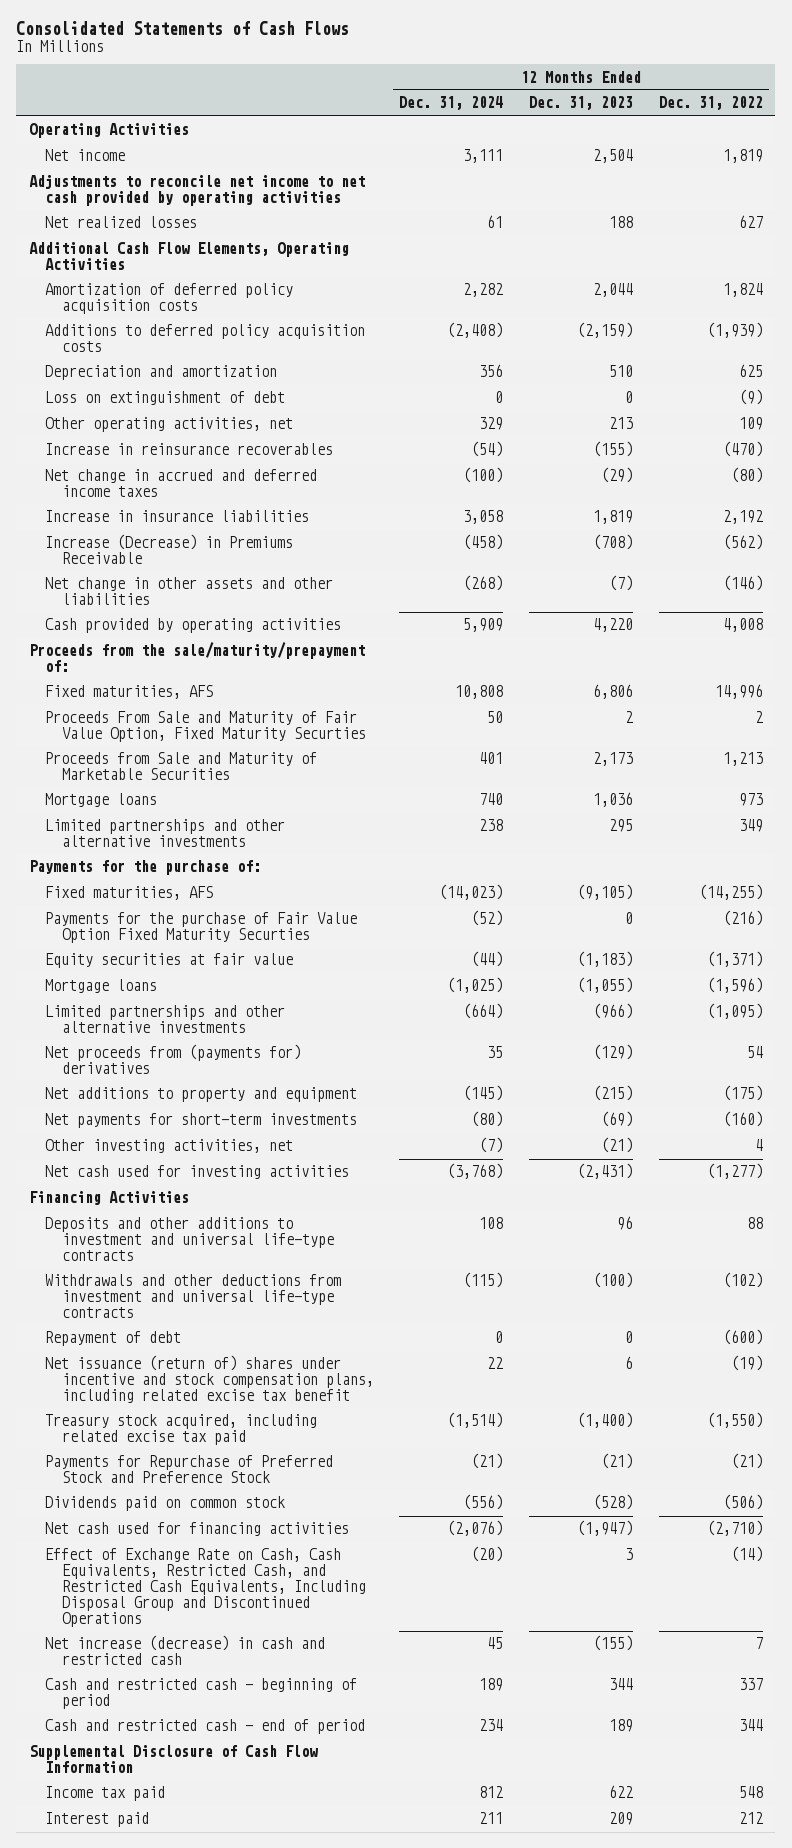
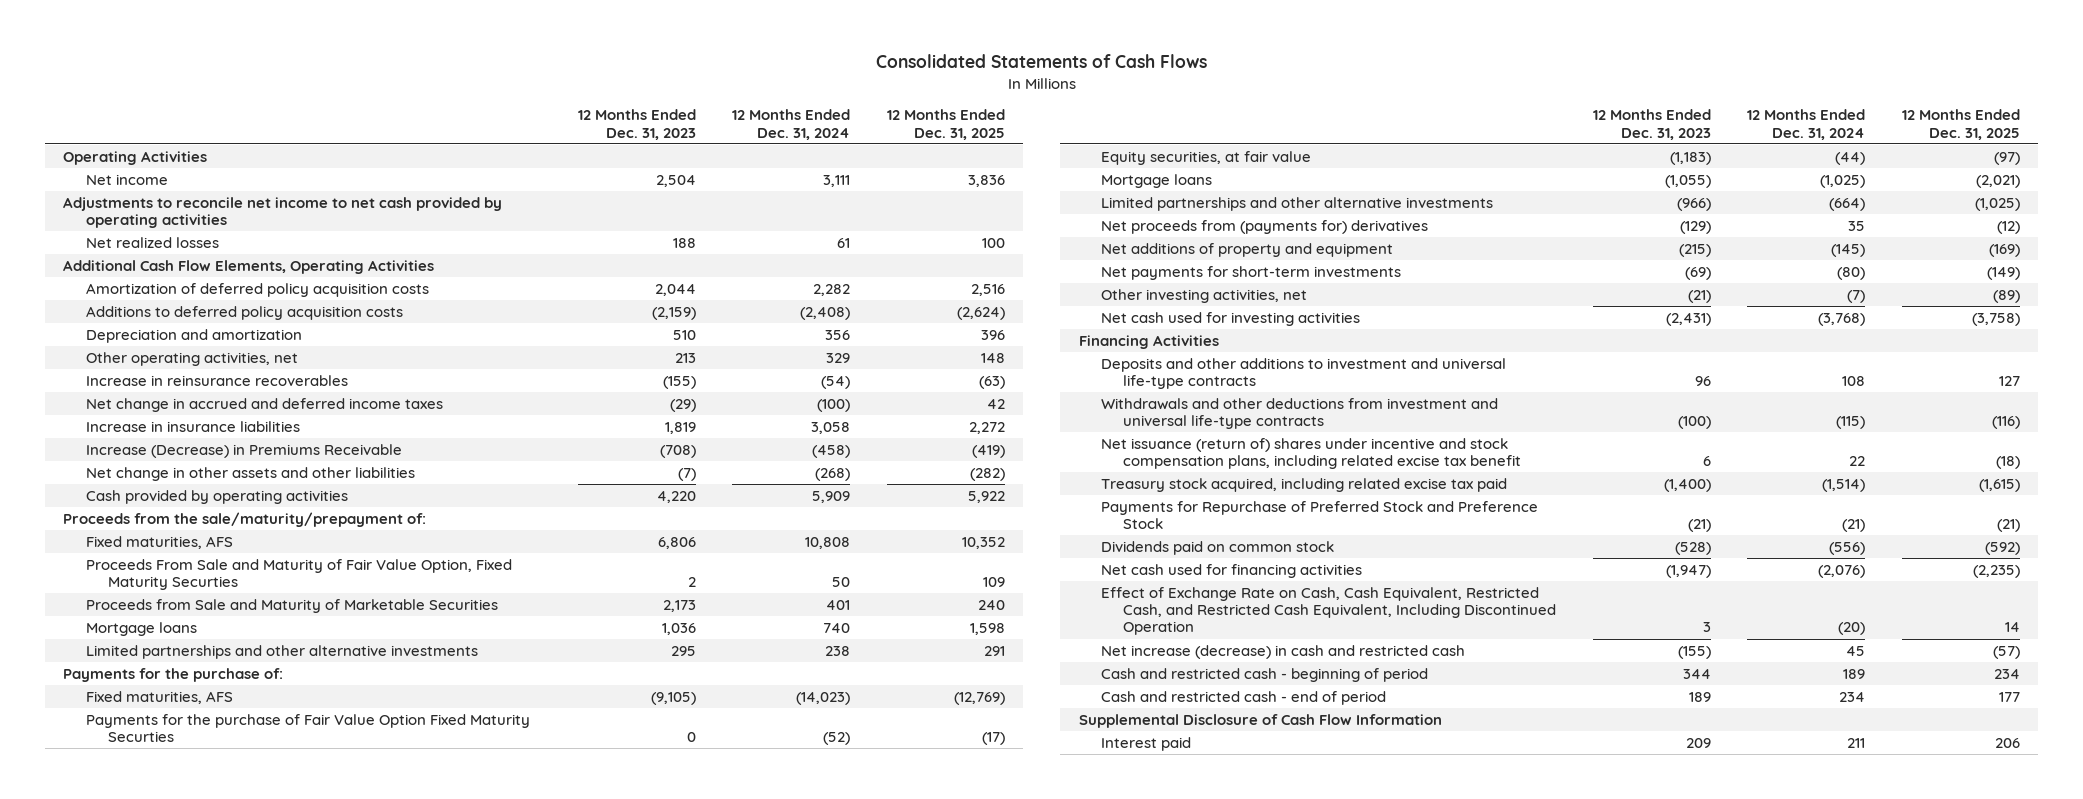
[658,96,763,111] Dec. 31, 2022 -> none
none -> [886,109,1005,140] 12 Months Ended Dec. 31, 2025
[45,391,286,406] Loss on extinguishment of debt -> none
[45,953,294,969] Equity securities at fair value -> [1100,150,1311,165] Equity securities, at fair value
[45,1087,358,1103] Net additions to property and equipment -> [1100,242,1393,257] Net additions of property and equipment
[45,1331,182,1347] Repayment of debt -> none
[45,1548,366,1627] Effect of Exchange Rate on Cash, Cash Equivalents, Restricted Cash, and Restricted Cash Equivalents, Including Disposal Group and Discontinued Operations -> [1100,586,1557,636] Effect of Exchange Rate on Cash, Cash Equivalent, Restricted Cash, and Restricted Cash Equivalent, Including Discontinued Operation
[45,1786,166,1802] Income tax paid -> none

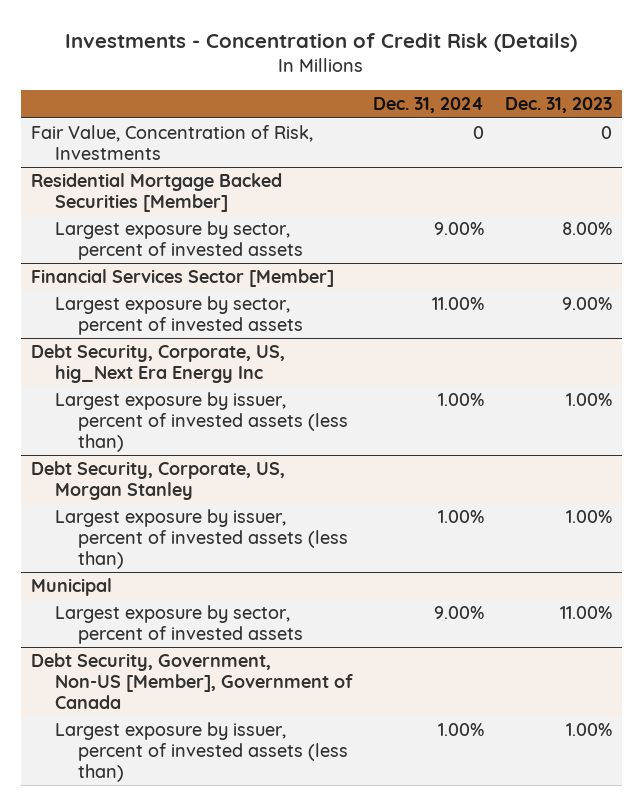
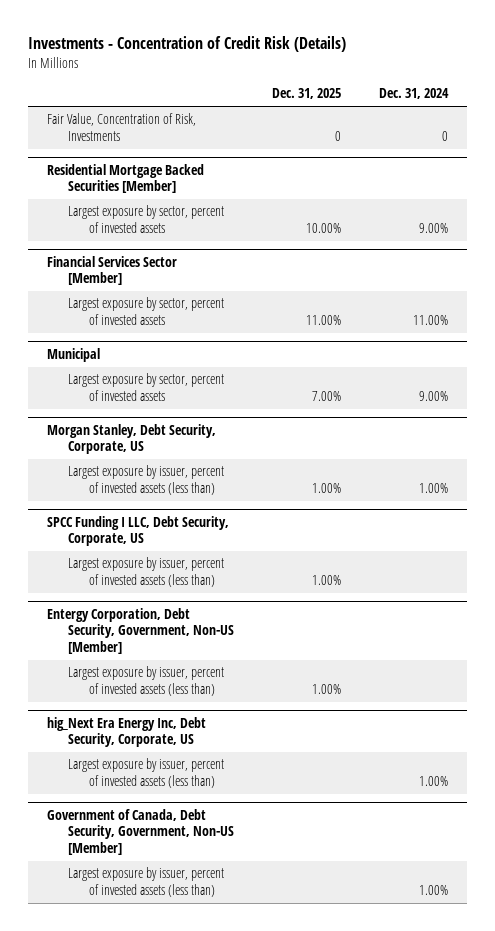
[504,97,612,114] Dec. 31, 2023 -> none
none -> [271,88,341,100] Dec. 31, 2025
[30,344,285,383] Debt Security, Corporate, US, hig_Next Era Energy Inc -> none
[54,392,349,452] Largest exposure by issuer, percent of invested assets (less than) -> none
[30,461,285,500] Debt Security, Corporate, US, Morgan Stanley -> none
[54,509,349,569] Largest exposure by issuer, percent of invested assets (less than) -> none
[30,653,353,709] Debt Security, Government, Non-US [Member], Government of Canada -> none
none -> [47,423,217,455] Morgan Stanley, Debt Security, Corporate, US
none -> [47,515,230,547] SPCC Funding I LLC, Debt Security, Corporate, US
none -> [68,557,225,588] Largest exposure by issuer, percent of invested assets (less than)
none -> [47,607,235,655] Entergy Corporation, Debt Security, Government, Non-US [Member]
none -> [68,666,225,697] Largest exposure by issuer, percent of invested assets (less than)
none -> [47,716,207,748] hig_Next Era Energy Inc, Debt Security, Corporate, US
none -> [68,758,225,789] Largest exposure by issuer, percent of invested assets (less than)
none -> [47,808,235,856] Government of Canada, Debt Security, Government, Non-US [Member]
none -> [68,867,225,898] Largest exposure by issuer, percent of invested assets (less than)

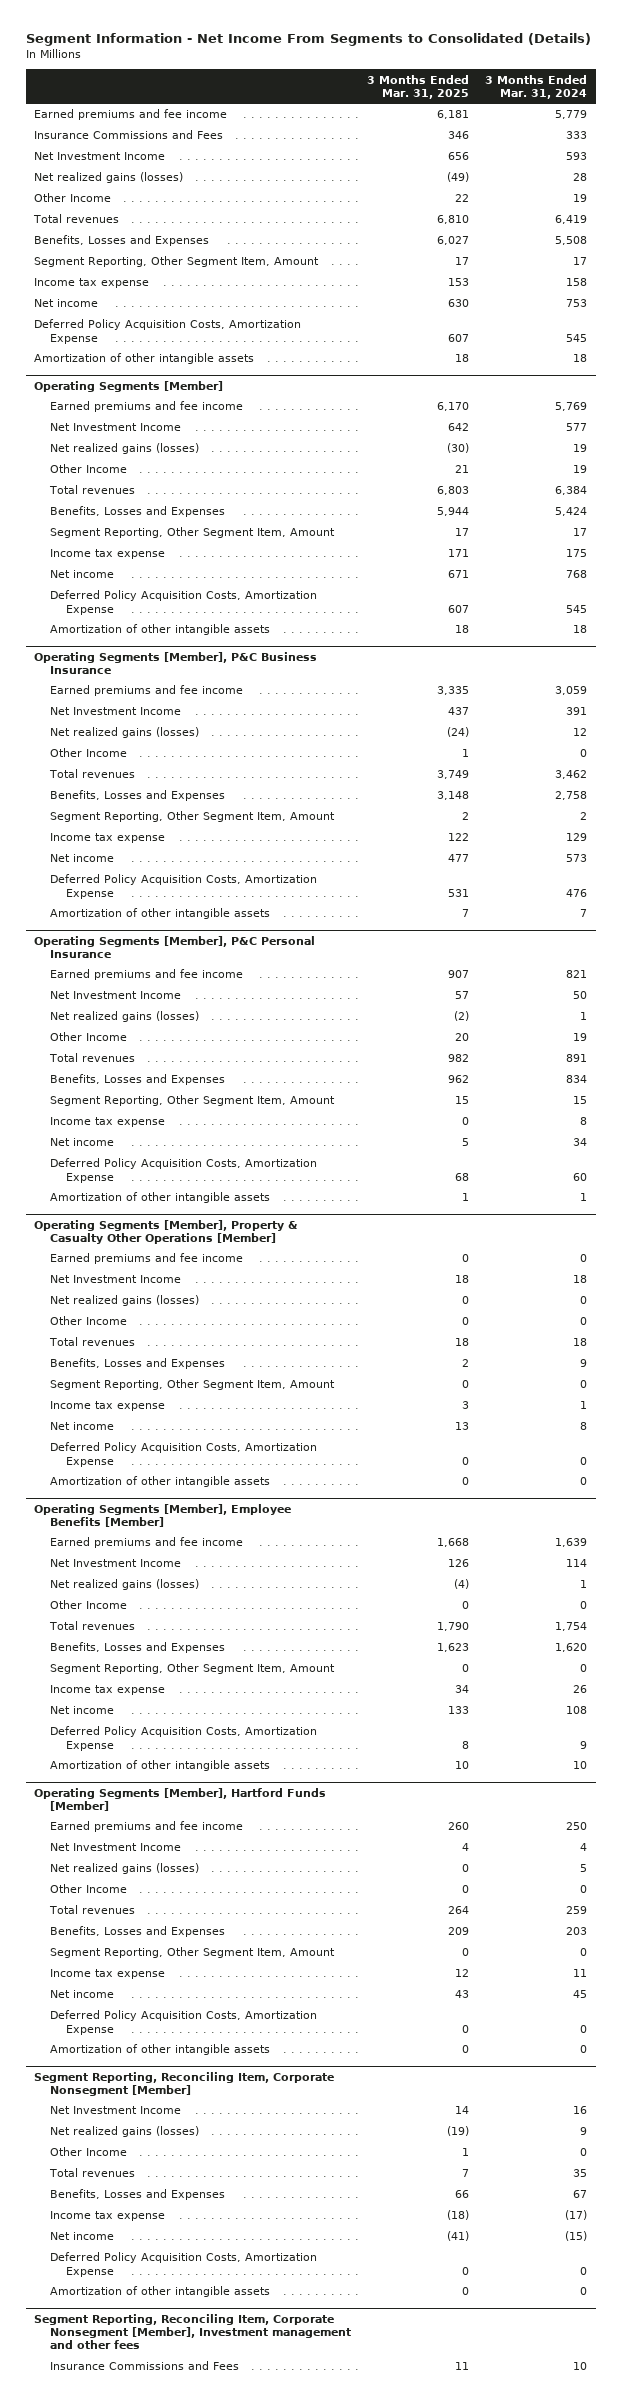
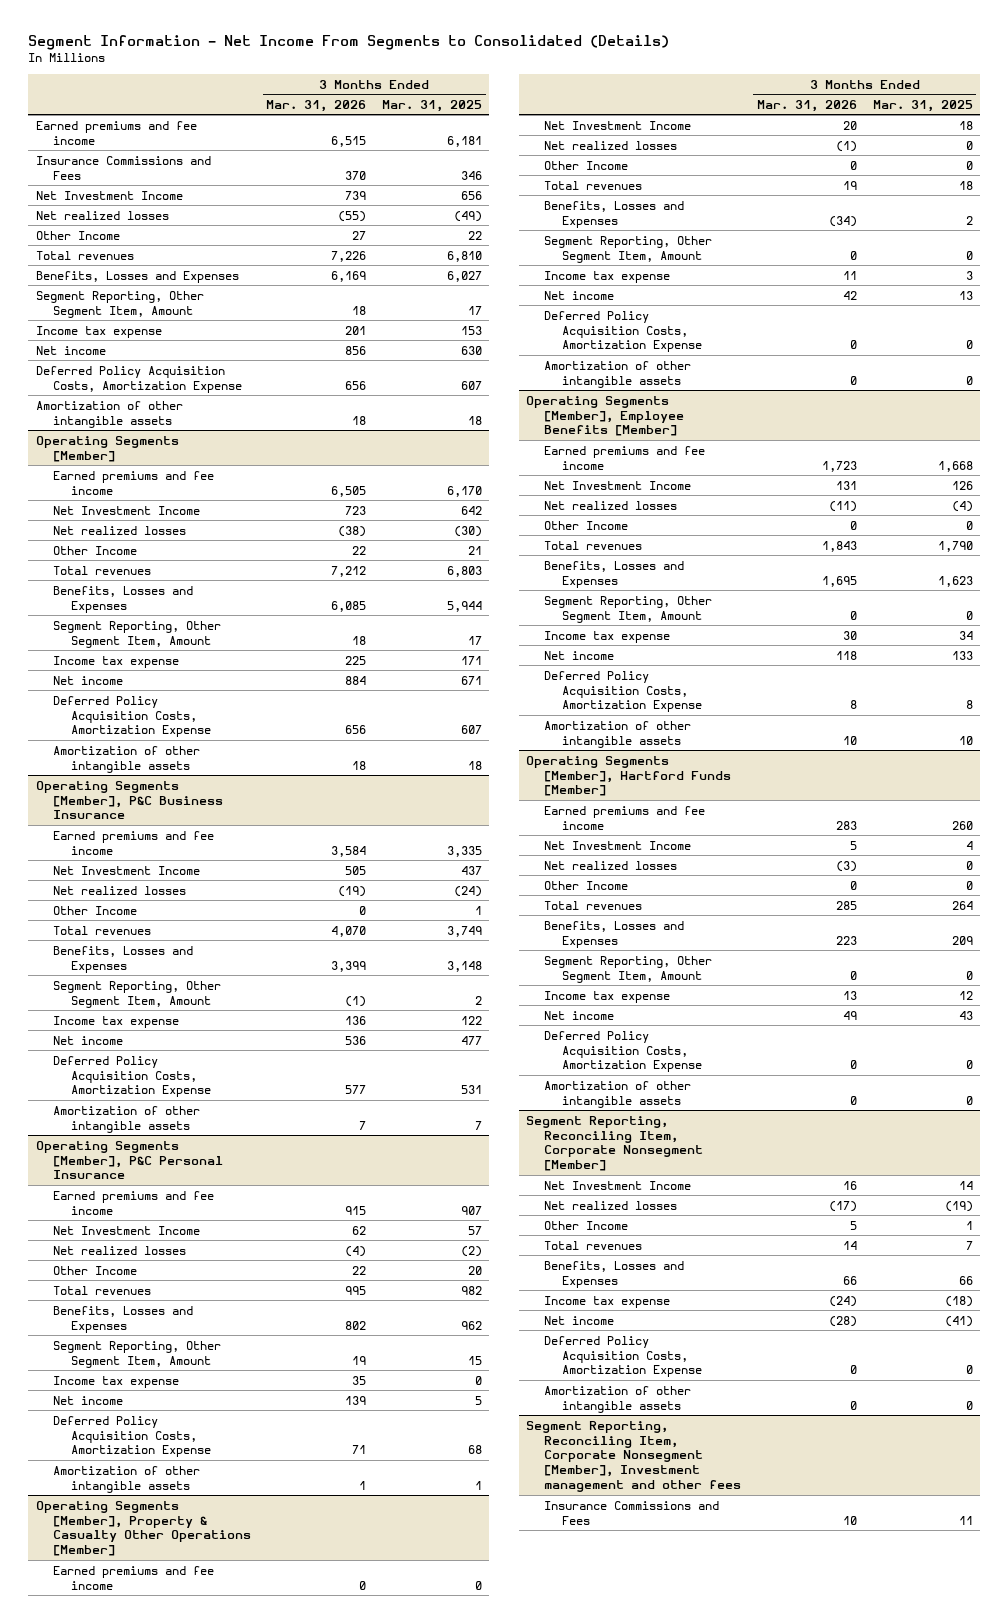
[485,74,588,99] 3 Months Ended Mar. 31, 2024 -> none
none -> [266,99,367,112] Mar. 31, 2026
[34,172,184,184] Net realized gains (losses) -> [35,210,169,220] Net realized losses
[50,443,200,455] Net realized gains (losses) -> [53,525,187,535] Net realized losses
[50,727,200,739] Net realized gains (losses) -> [53,885,187,895] Net realized losses
[50,1011,200,1023] Net realized gains (losses) -> [53,1245,187,1255] Net realized losses
[50,1295,200,1307] Net realized gains (losses) -> [543,140,677,150] Net realized losses
[50,1579,200,1591] Net realized gains (losses) -> [543,500,677,510] Net realized losses
[50,1863,200,1875] Net realized gains (losses) -> [543,860,677,870] Net realized losses
[50,2126,200,2138] Net realized gains (losses) -> [543,1200,677,1210] Net realized losses

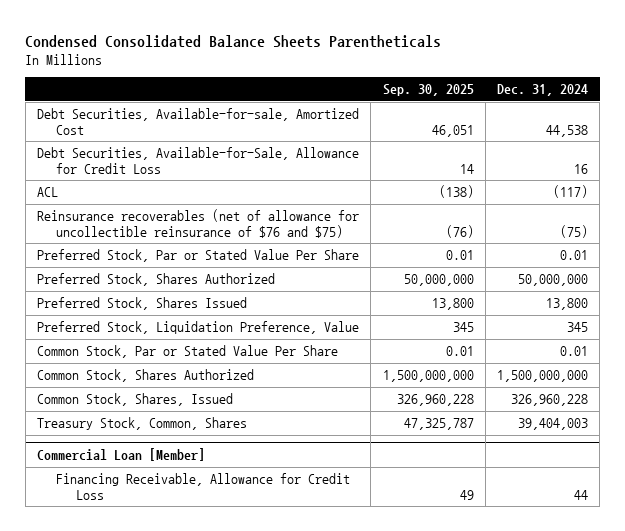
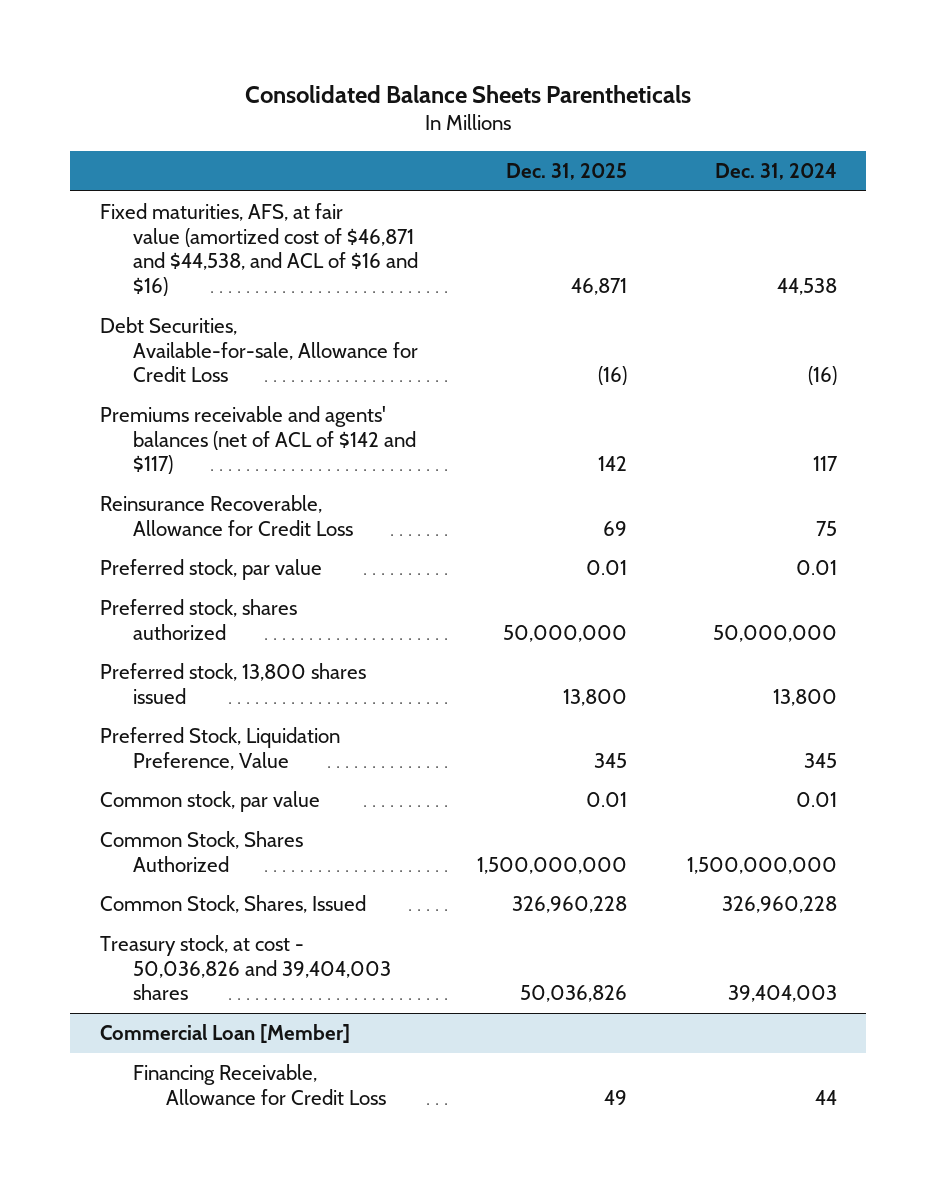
[25,34,442,48] Condensed Consolidated Balance Sheets Parentheticals -> [245,84,692,103] Consolidated Balance Sheets Parentheticals
[382,84,474,97] Sep. 30, 2025 -> none
none -> [506,163,628,181] Dec. 31, 2025
[36,187,58,198] ACL -> none
[36,108,359,135] Debt Securities, Available-for-sale, Amortized Cost -> [100,203,418,296] Fixed maturities, AFS, at fair value (amortized cost of $46,871 and $44,538, and ACL of $16 and $16)
[36,147,359,174] Debt Securities, Available-for-Sale, Allowance for Credit Loss -> [100,317,418,383] Debt Securities, Available-for-sale, Allowance for Credit Loss
[574,163,589,174] 16 -> [807,366,837,386] (16)
none -> [100,406,416,475] Premiums receivable and agents' balances (net of ACL of $142 and $117)
[36,209,359,238] Reinsurance recoverables (net of allowance for uncollectible reinsurance of $76 and $75) -> [100,495,353,536] Reinsurance Recoverable, Allowance for Credit Loss
[560,224,589,238] (75) -> [815,520,837,536] 75
[36,249,359,263] Preferred Stock, Par or Stated Value Per Share -> [100,559,323,581] Preferred stock, par value
[36,273,275,287] Preferred Stock, Shares Authorized -> [100,599,298,640] Preferred stock, shares authorized
[36,297,247,311] Preferred Stock, Shares Issued -> [100,663,367,704] Preferred stock, 13,800 shares issued
[36,345,338,359] Common Stock, Par or Stated Value Per Share -> [100,791,321,813] Common stock, par value
[36,417,247,431] Treasury Stock, Common, Shares -> [100,935,391,1001] Treasury stock, at cost - 50,036,826 and 39,404,003 shares

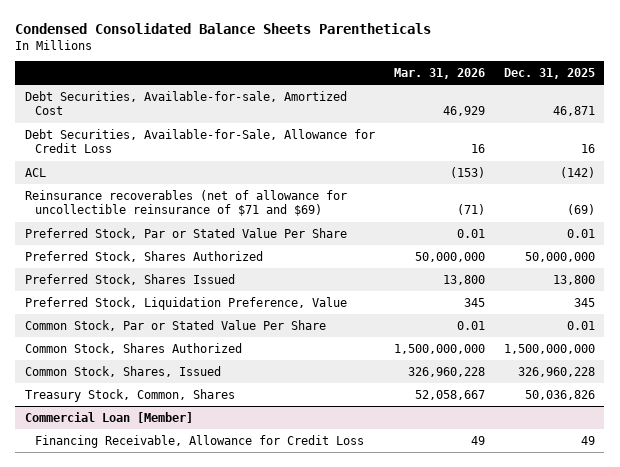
[245,84,692,103] Consolidated Balance Sheets Parentheticals -> [15,22,432,34] Condensed Consolidated Balance Sheets Parentheticals
[714,163,837,181] Dec. 31, 2024 -> none
none -> [393,68,485,80] Mar. 31, 2026
[100,406,416,475] Premiums receivable and agents' balances (net of ACL of $142 and $117) -> none
[100,203,418,296] Fixed maturities, AFS, at fair value (amortized cost of $46,871 and $44,538, and ACL of $16 and $16) -> [24,90,347,116] Debt Securities, Available-for-sale, Amortized Cost
[100,317,418,383] Debt Securities, Available-for-sale, Allowance for Credit Loss -> [24,128,375,154] Debt Securities, Available-for-Sale, Allowance for Credit Loss
[598,366,628,386] (16) -> [580,144,595,154] 16
none -> [24,167,46,177] ACL
[100,495,353,536] Reinsurance Recoverable, Allowance for Credit Loss -> [24,189,347,217] Reinsurance recoverables (net of allowance for uncollectible reinsurance of $71 and $69)
[603,520,628,536] 69 -> [566,204,595,216] (69)
[100,559,323,581] Preferred stock, par value -> [24,227,347,239] Preferred Stock, Par or Stated Value Per Share
[100,599,298,640] Preferred stock, shares authorized -> [24,250,263,262] Preferred Stock, Shares Authorized
[100,663,367,704] Preferred stock, 13,800 shares issued -> [24,273,235,285] Preferred Stock, Shares Issued
[100,791,321,813] Common stock, par value -> [24,319,326,331] Common Stock, Par or Stated Value Per Share
[100,935,391,1001] Treasury stock, at cost - 50,036,826 and 39,404,003 shares -> [24,388,235,402] Treasury Stock, Common, Shares

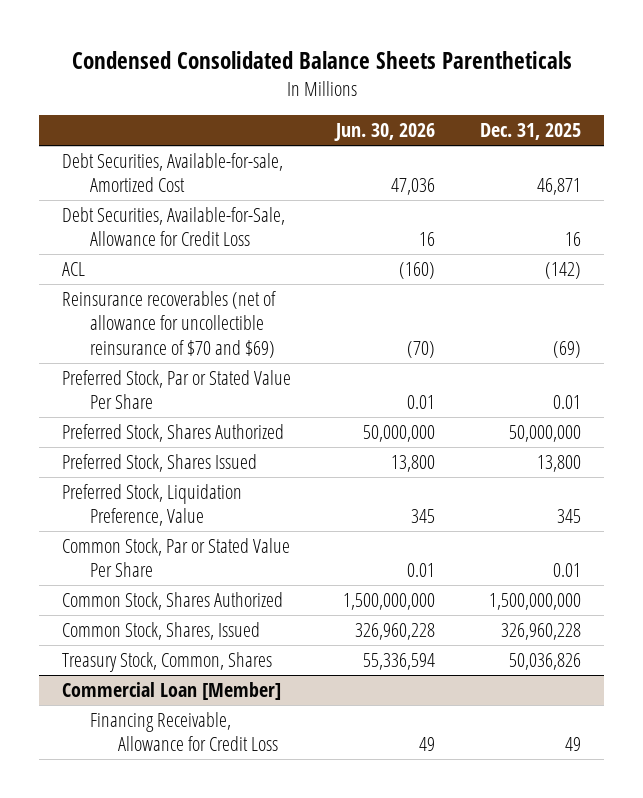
[393,68,485,80] Mar. 31, 2026 -> none
none -> [334,123,436,142] Jun. 30, 2026
[24,189,347,217] Reinsurance recoverables (net of allowance for uncollectible reinsurance of $71 and $69) -> [61,290,276,358] Reinsurance recoverables (net of allowance for uncollectible reinsurance of $70 and $69)

